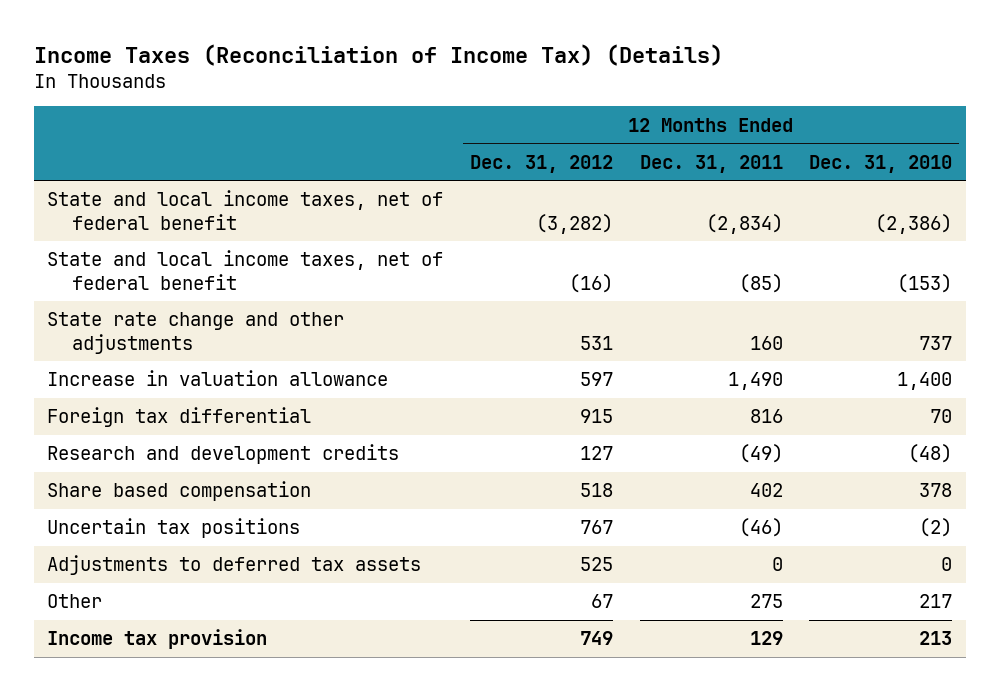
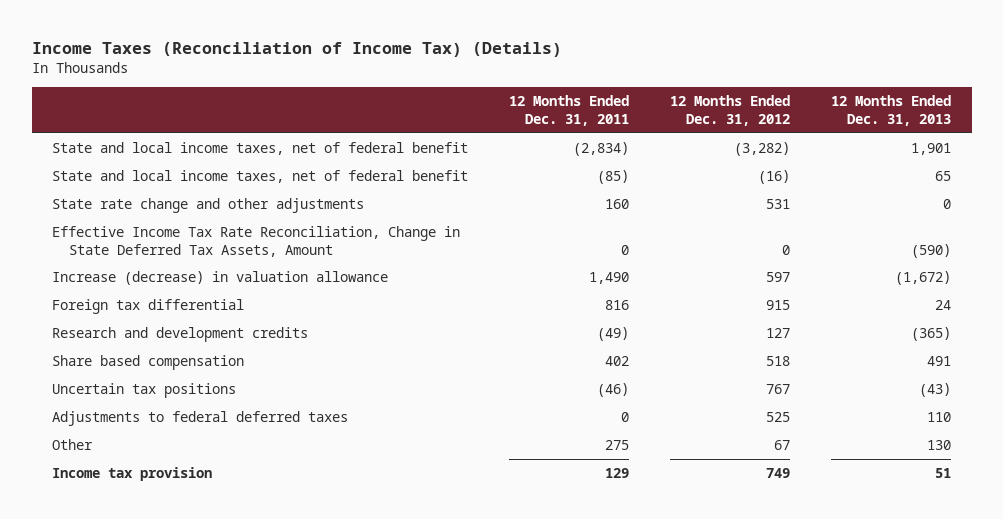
[809,154,953,173] Dec. 31, 2010 -> none
none -> [831,95,952,127] 12 Months Ended Dec. 31, 2013
none -> [52,225,461,257] Effective Income Tax Rate Reconciliation, Change in State Deferred Tax Assets, Amount
[47,370,389,387] Increase in valuation allowance -> [52,270,389,285] Increase (decrease) in valuation allowance
[47,555,422,576] Adjustments to deferred tax assets -> [52,410,349,426] Adjustments to federal deferred taxes

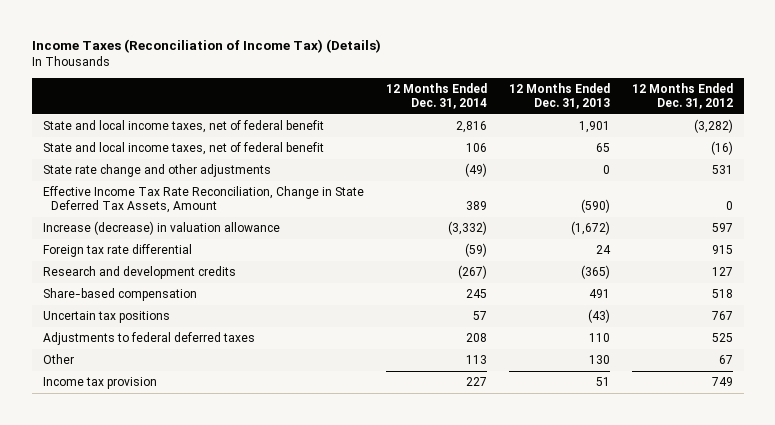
[509,95,630,127] 12 Months Ended Dec. 31, 2011 -> none
none -> [385,82,487,109] 12 Months Ended Dec. 31, 2014
[52,298,245,314] Foreign tax differential -> [42,244,192,258] Foreign tax rate differential
[52,354,245,370] Share based compensation -> [42,288,197,302] Share-based compensation

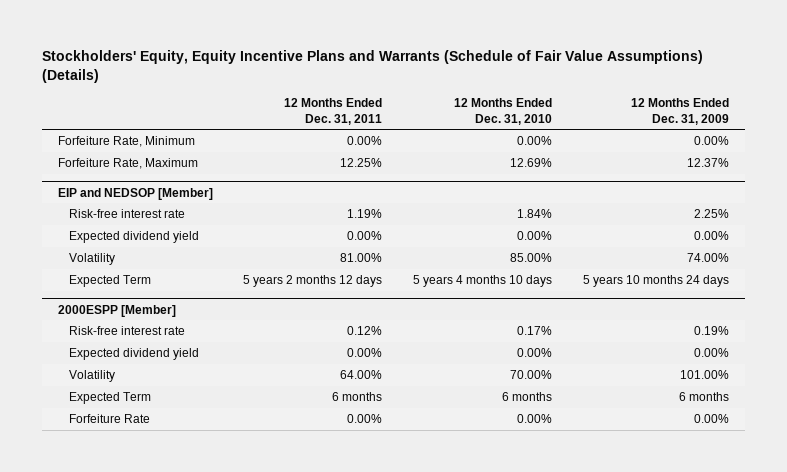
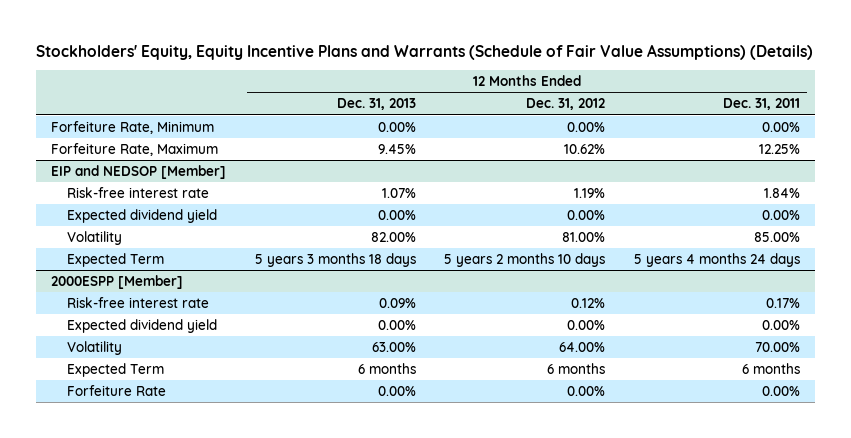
[454,98,553,125] 12 Months Ended Dec. 31, 2010 -> none
[631,98,730,125] 12 Months Ended Dec. 31, 2009 -> none
none -> [336,98,416,111] Dec. 31, 2013
none -> [526,98,606,111] Dec. 31, 2012
[347,209,383,219] 1.19% -> [764,187,801,198] 1.84%
[340,253,383,263] 81.00% -> [754,231,801,242] 85.00%
[243,275,383,288] 5 years 2 months 12 days -> [634,252,801,267] 5 years 4 months 24 days
[347,326,383,336] 0.12% -> [766,297,801,308] 0.17%
[340,370,383,380] 64.00% -> [755,341,801,352] 70.00%

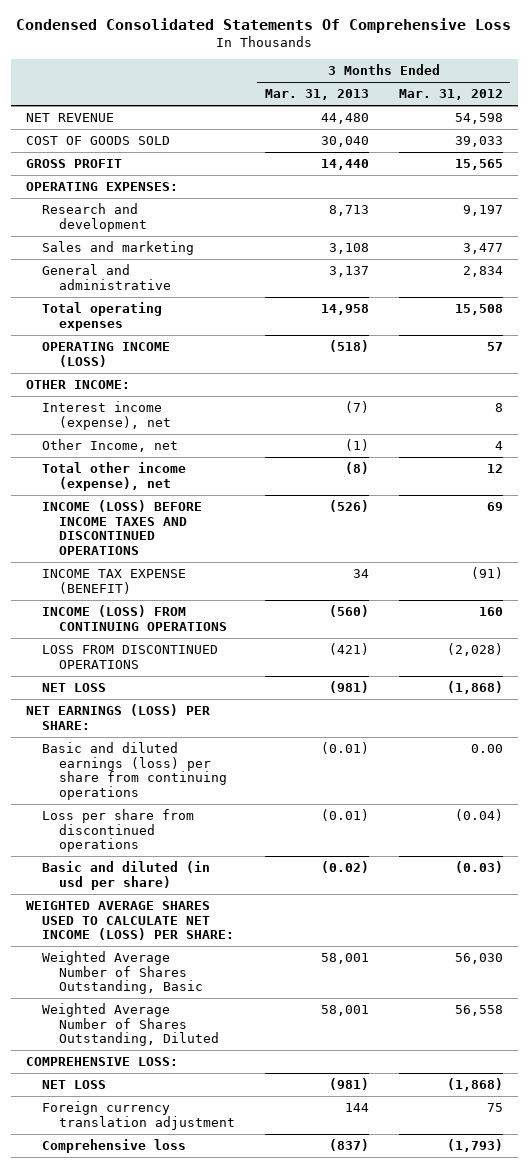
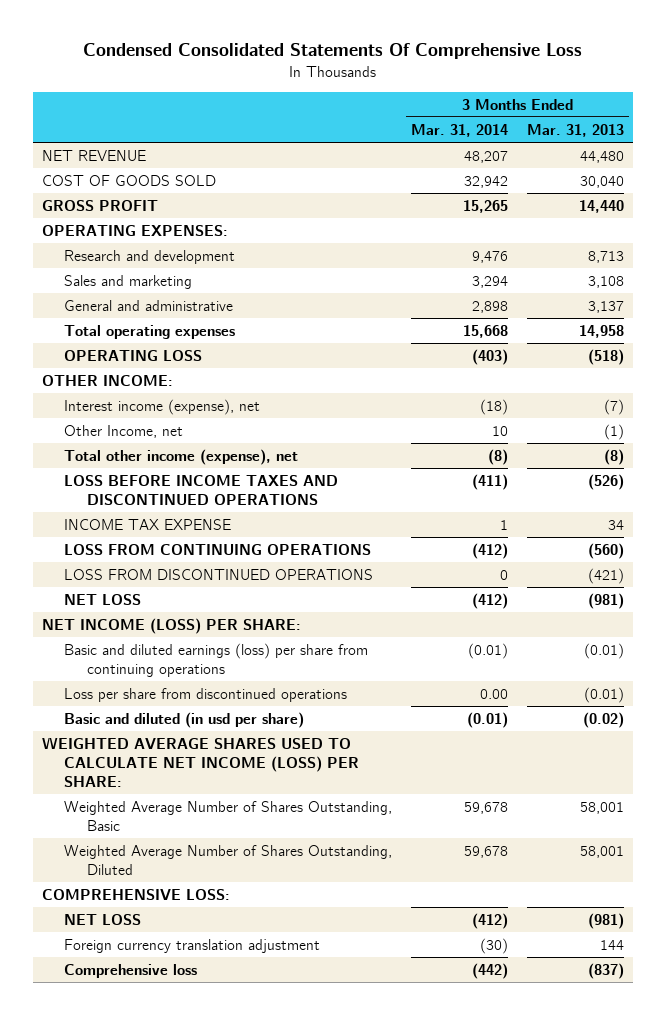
[398,89,503,101] Mar. 31, 2012 -> none
none -> [411,123,509,137] Mar. 31, 2014
[42,342,171,367] OPERATING INCOME (LOSS) -> [64,349,203,361] OPERATING LOSS
[42,500,203,555] INCOME (LOSS) BEFORE INCOME TAXES AND DISCONTINUED OPERATIONS -> [64,474,339,505] LOSS BEFORE INCOME TAXES AND DISCONTINUED OPERATIONS
[42,569,187,594] INCOME TAX EXPENSE (BENEFIT) -> [64,518,232,530] INCOME TAX EXPENSE
[42,605,227,631] INCOME (LOSS) FROM CONTINUING OPERATIONS -> [64,543,372,555] LOSS FROM CONTINUING OPERATIONS
[25,704,210,730] NET EARNINGS (LOSS) PER SHARE: -> [42,617,302,634] NET INCOME (LOSS) PER SHARE:

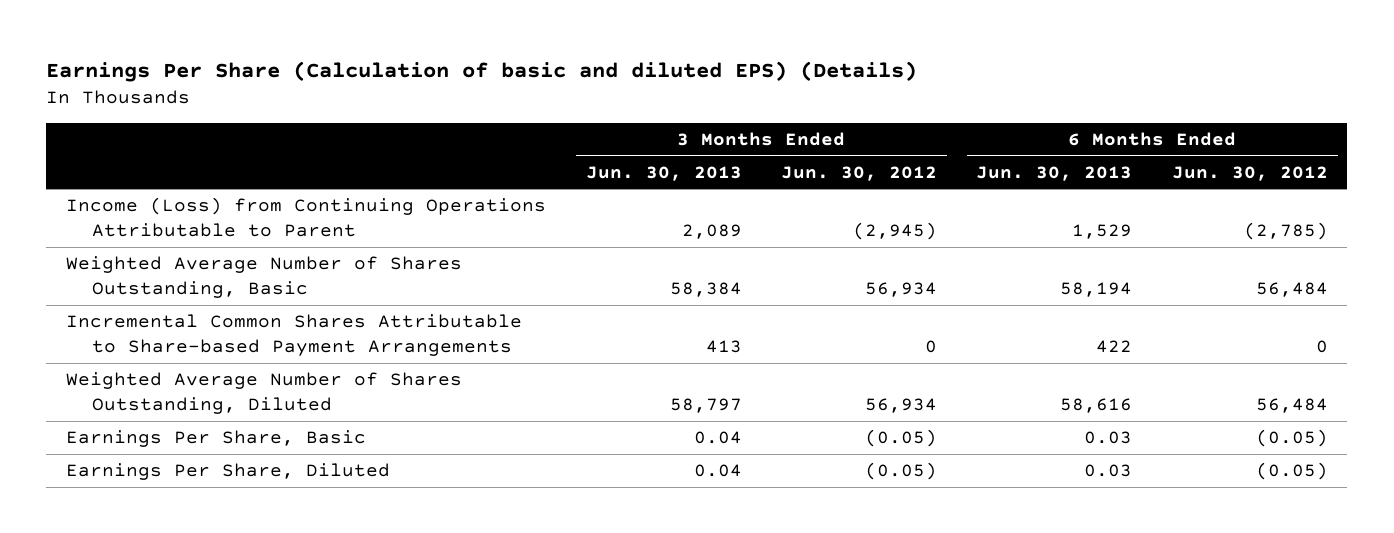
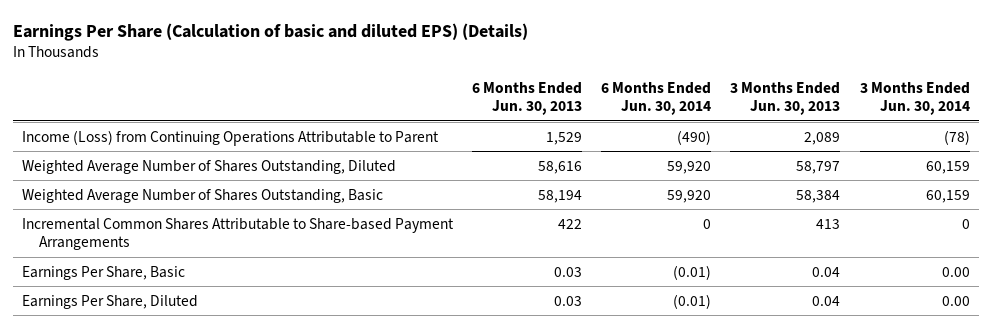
[780,165,937,181] Jun. 30, 2012 -> none
[1171,165,1328,181] Jun. 30, 2012 -> none
none -> [601,81,712,116] 6 Months Ended Jun. 30, 2014
none -> [859,81,970,116] 3 Months Ended Jun. 30, 2014
[66,372,463,414] Weighted Average Number of Shares Outstanding, Diluted -> [22,159,397,174] Weighted Average Number of Shares Outstanding, Diluted

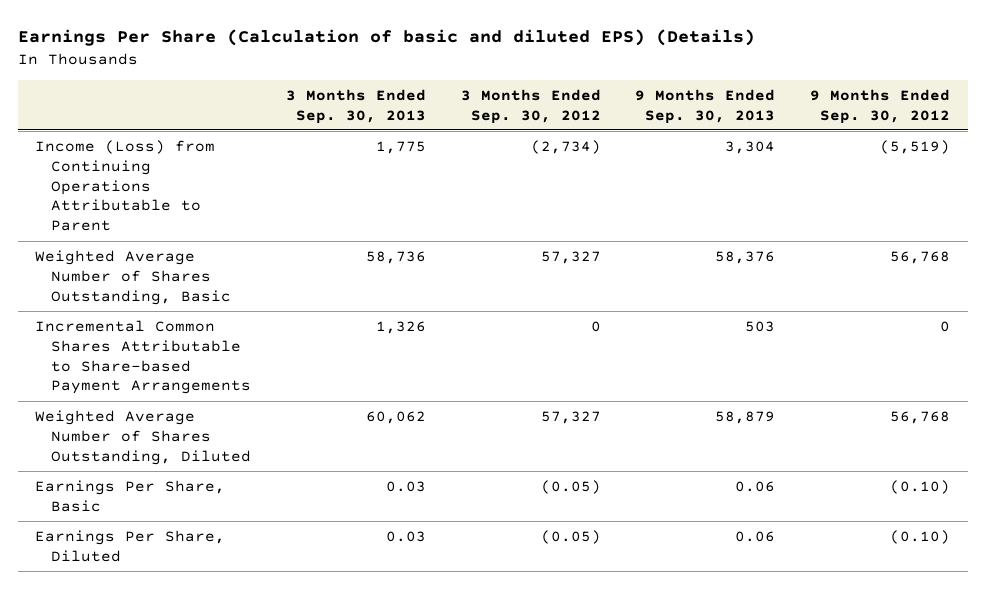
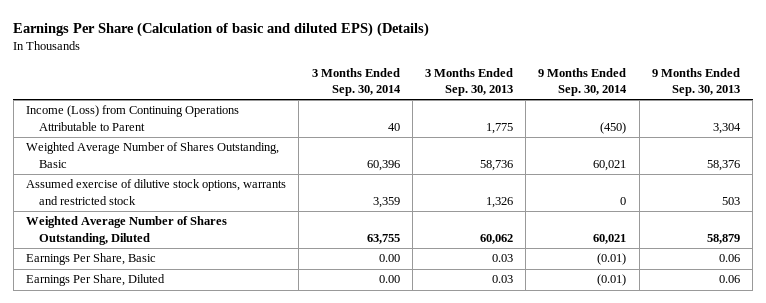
[460,88,601,124] 3 Months Ended Sep. 30, 2012 -> none
[810,88,951,124] 9 Months Ended Sep. 30, 2012 -> none
none -> [311,67,401,96] 3 Months Ended Sep. 30, 2014
none -> [538,67,628,96] 9 Months Ended Sep. 30, 2014
[35,319,251,395] Incremental Common Shares Attributable to Share-based Payment Arrangements -> [26,179,287,205] Assumed exercise of dilutive stock options, warrants and restricted stock

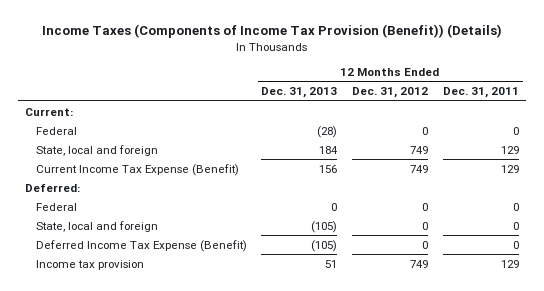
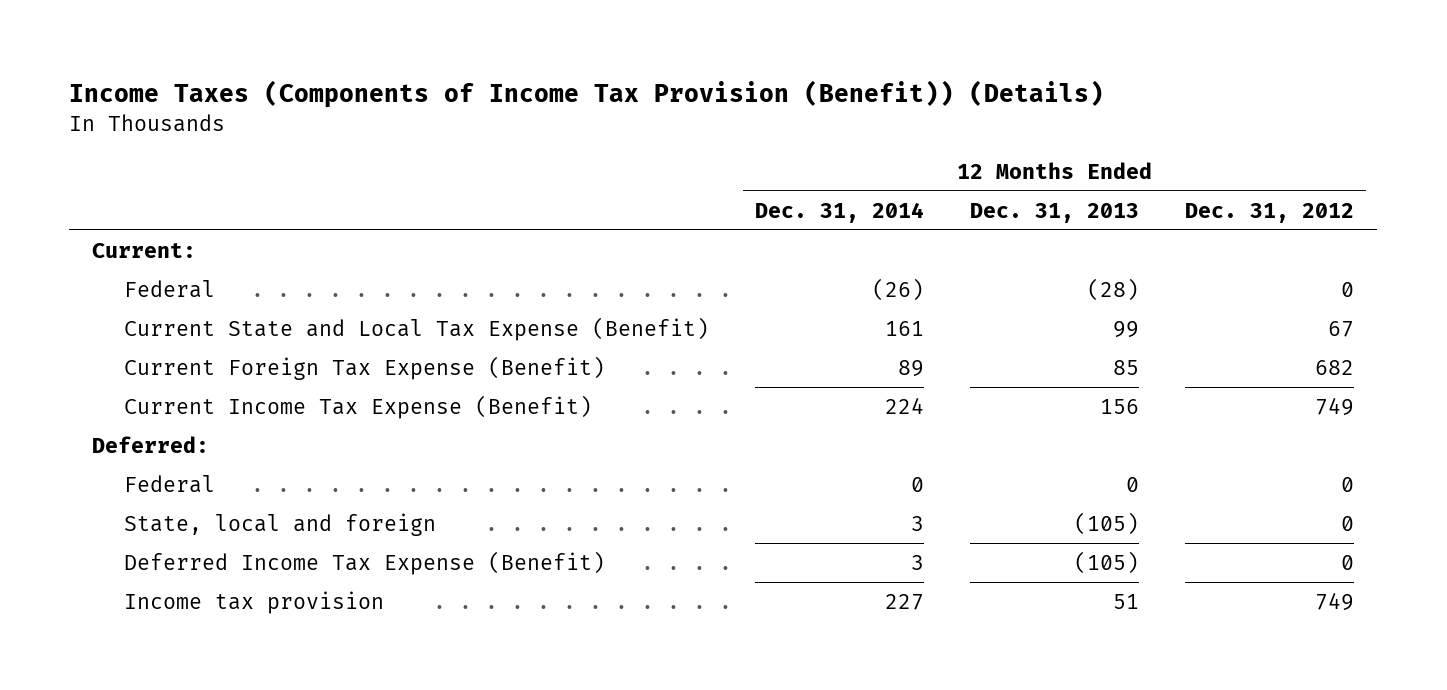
[442,86,519,98] Dec. 31, 2011 -> none
none -> [754,201,924,223] Dec. 31, 2014
[35,144,158,156] State, local and foreign -> none
none -> [123,316,709,341] Current State and Local Tax Expense (Benefit)
none -> [123,355,605,380] Current Foreign Tax Expense (Benefit)

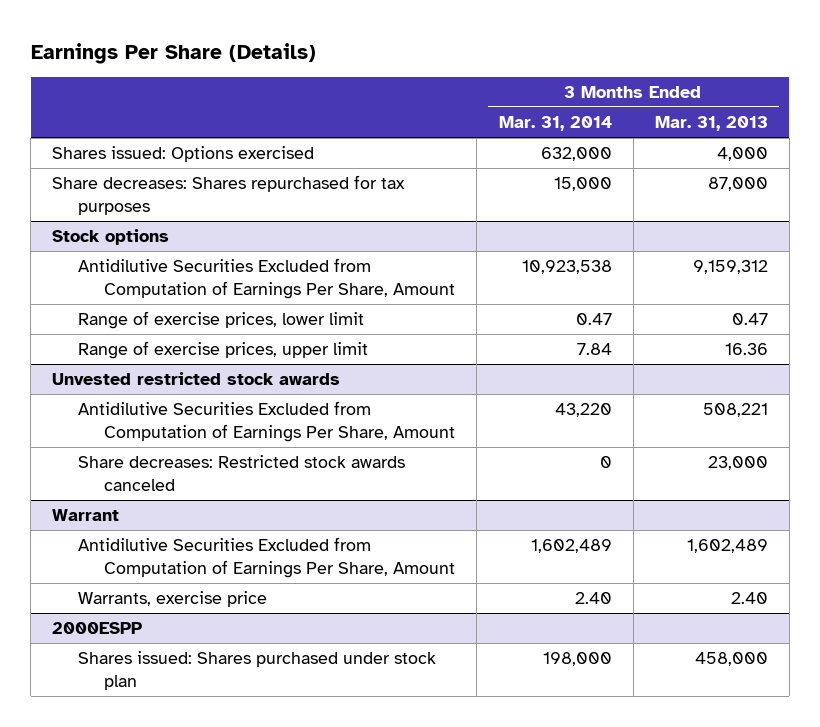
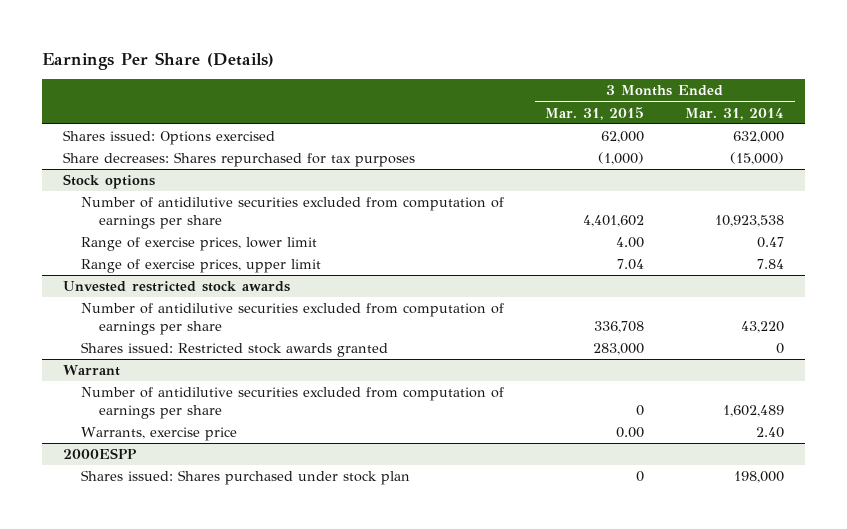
[654,116,768,132] Mar. 31, 2013 -> none
none -> [545,106,645,120] Mar. 31, 2015
[553,177,612,192] 15,000 -> [730,152,785,166] (15,000)
[78,258,456,299] Antidilutive Securities Excluded from Computation of Earnings Per Share, Amount -> [80,197,504,229] Number of antidilutive securities excluded from computation of earnings per share
[78,455,406,491] Share decreases: Restricted stock awards canceled -> none
[78,401,456,442] Antidilutive Securities Excluded from Computation of Earnings Per Share, Amount -> [80,303,504,335] Number of antidilutive securities excluded from computation of earnings per share
none -> [80,342,388,358] Shares issued: Restricted stock awards granted
[78,537,456,578] Antidilutive Securities Excluded from Computation of Earnings Per Share, Amount -> [80,387,504,419] Number of antidilutive securities excluded from computation of earnings per share

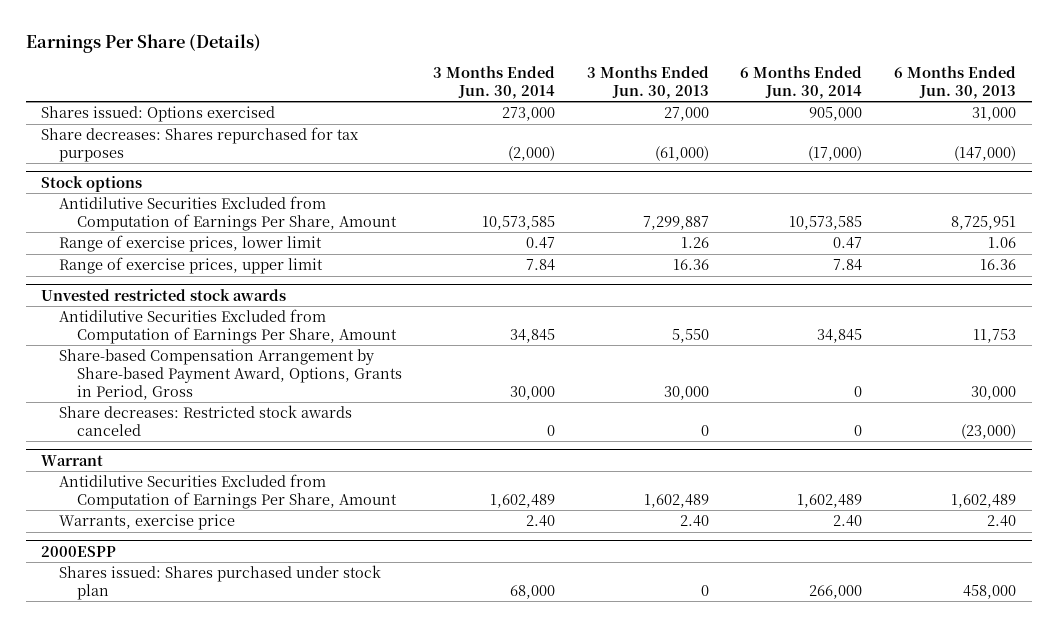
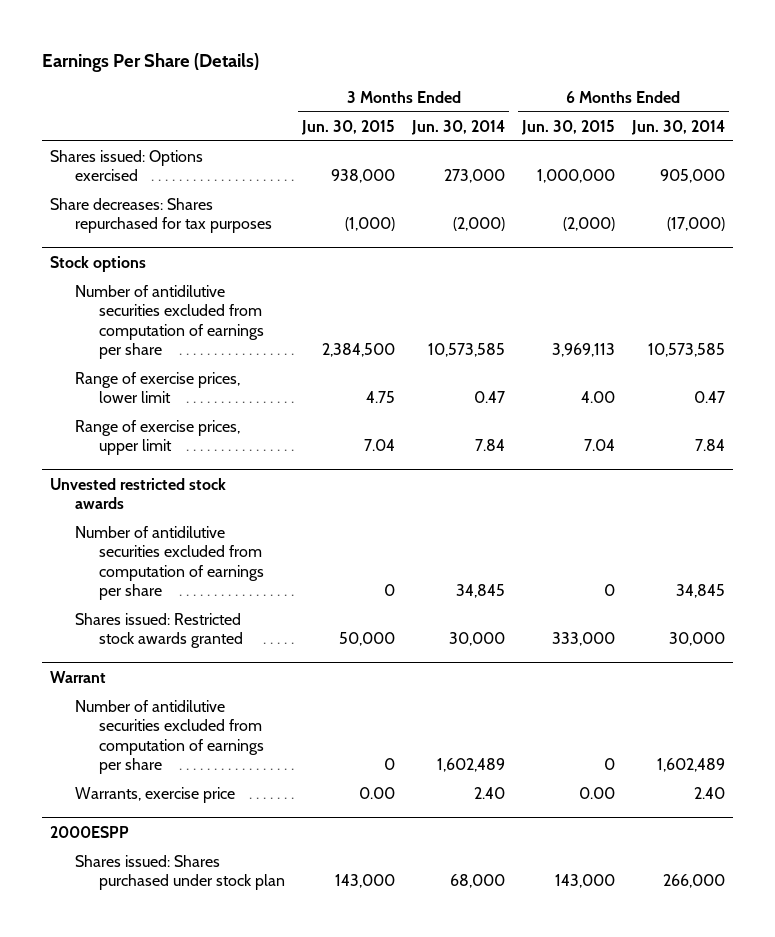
[586,66,709,99] 3 Months Ended Jun. 30, 2013 -> none
[893,66,1016,99] 6 Months Ended Jun. 30, 2013 -> none
none -> [301,119,396,135] Jun. 30, 2015
none -> [520,119,615,135] Jun. 30, 2015
[59,195,397,231] Antidilutive Securities Excluded from Computation of Earnings Per Share, Amount -> [74,285,265,360] Number of antidilutive securities excluded from computation of earnings per share
[59,348,402,400] Share-based Compensation Arrangement by Share-based Payment Award, Options, Grants in Period, Gross -> none
[59,404,353,436] Share decreases: Restricted stock awards canceled -> none
[59,308,397,344] Antidilutive Securities Excluded from Computation of Earnings Per Share, Amount -> [74,526,265,601] Number of antidilutive securities excluded from computation of earnings per share
none -> [74,613,244,649] Shares issued: Restricted stock awards granted
[59,473,397,509] Antidilutive Securities Excluded from Computation of Earnings Per Share, Amount -> [74,700,265,775] Number of antidilutive securities excluded from computation of earnings per share

